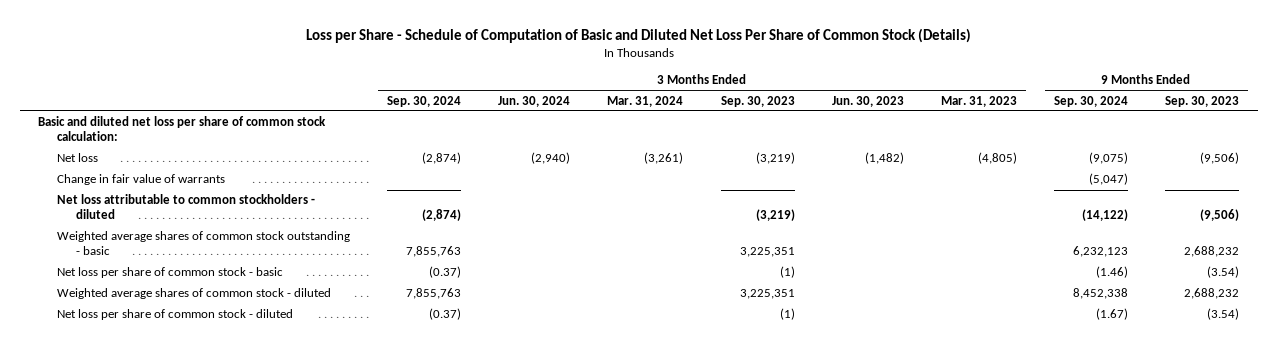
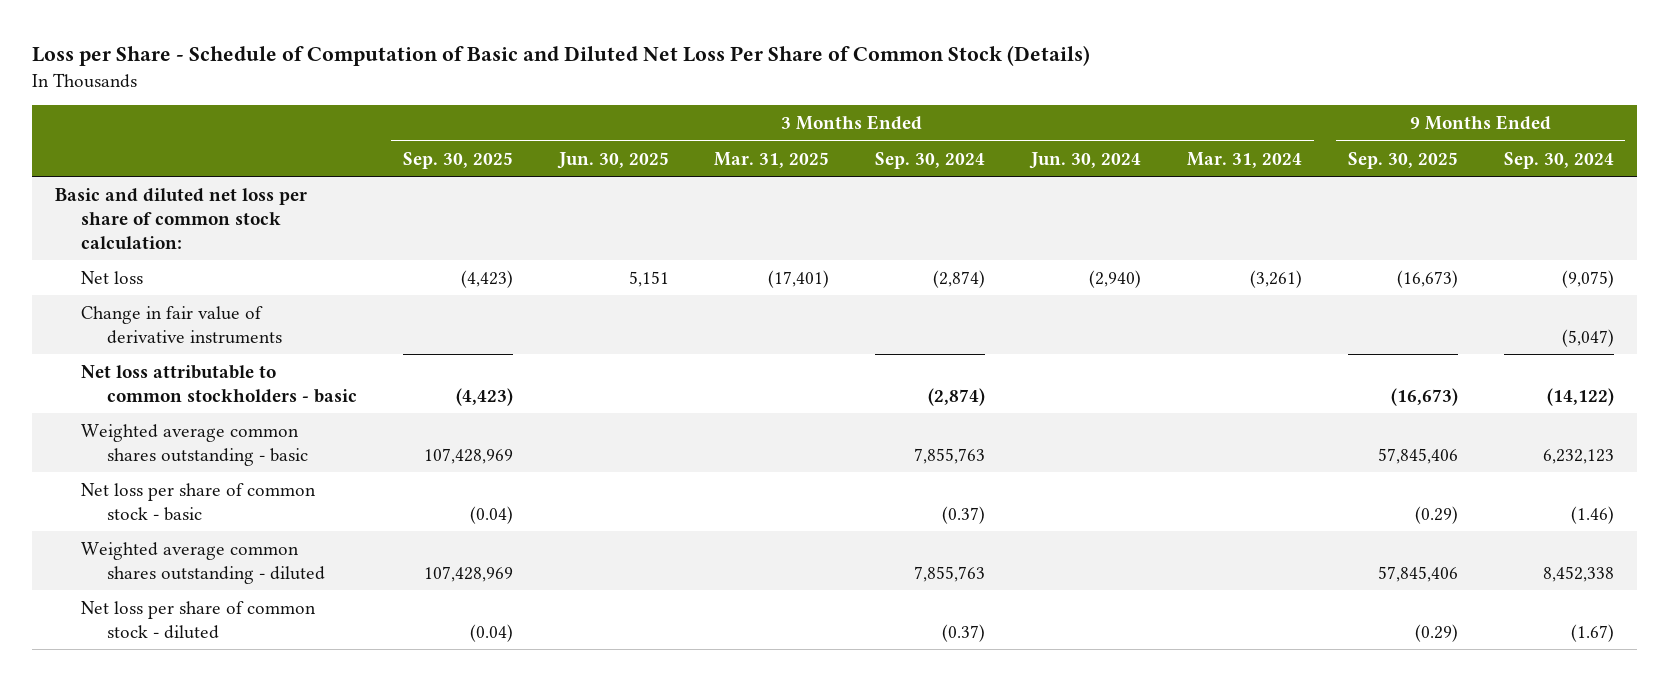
[720,95,795,107] Sep. 30, 2023 -> none
[831,95,904,107] Jun. 30, 2023 -> none
[940,95,1017,107] Mar. 31, 2023 -> none
[1165,95,1240,107] Sep. 30, 2023 -> none
none -> [402,151,513,169] Sep. 30, 2025
none -> [556,151,669,169] Jun. 30, 2025
none -> [714,151,830,168] Mar. 31, 2025
none -> [1347,151,1458,169] Sep. 30, 2025
[57,174,226,186] Change in fair value of warrants -> [80,305,282,344] Change in fair value of derivative instruments
[57,194,316,220] Net loss attributable to common stockholders - diluted -> [80,364,357,403] Net loss attributable to common stockholders - basic
[57,231,351,256] Weighted average shares of common stock outstanding - basic -> [80,423,308,466] Weighted average common shares outstanding - basic
[57,288,332,300] Weighted average shares of common stock - diluted -> [80,541,325,584] Weighted average common shares outstanding - diluted

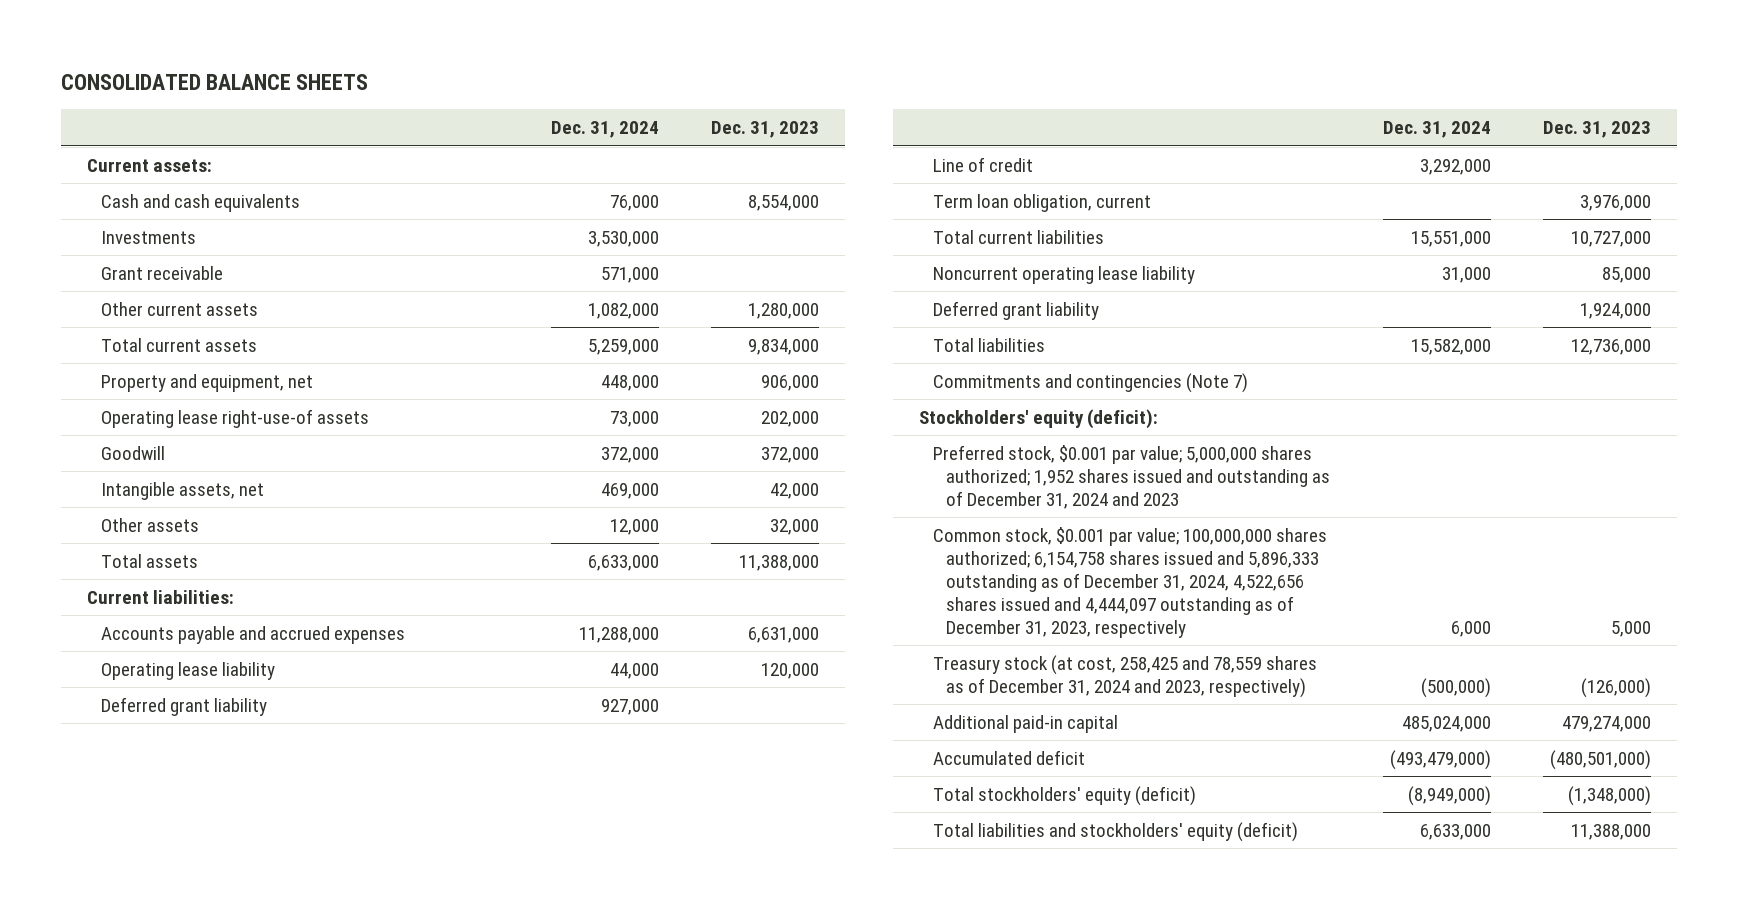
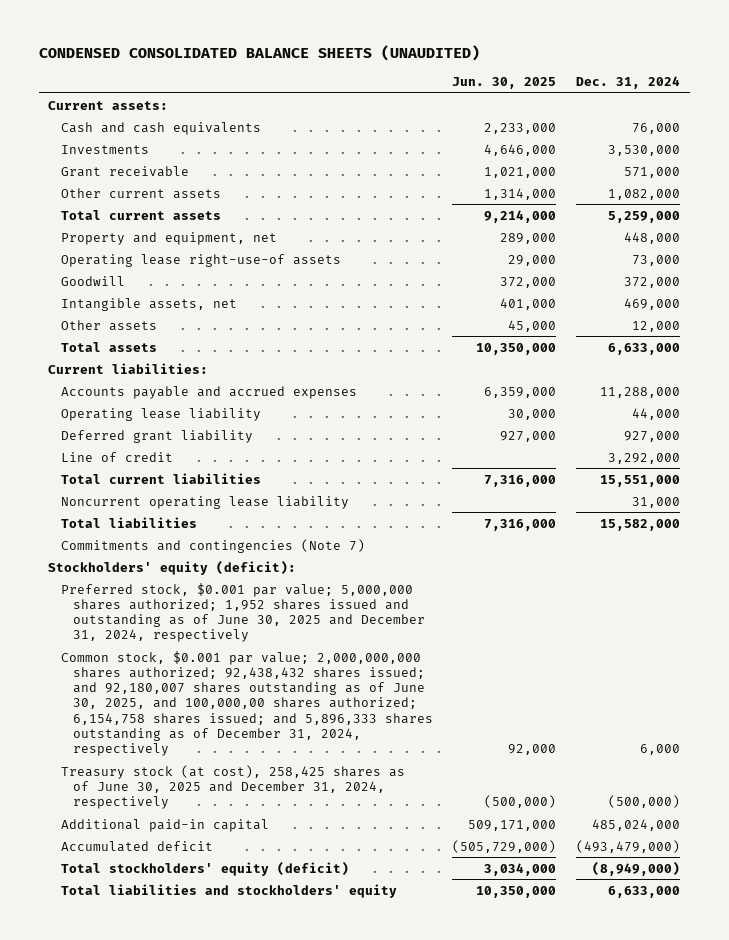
[60,74,368,91] CONSOLIDATED BALANCE SHEETS -> [38,44,480,61] CONDENSED CONSOLIDATED BALANCE SHEETS (UNAUDITED)
[711,121,820,139] Dec. 31, 2023 -> none
none -> [452,76,557,89] Jun. 30, 2025
[932,193,1151,212] Term loan obligation, current -> none
[932,300,1099,320] Deferred grant liability -> none
[932,444,1331,509] Preferred stock, $0.001 par value; 5,000,000 shares authorized; 1,952 shares issued and outstanding as of December 31, 2024 and 2023 -> [60,582,425,643] Preferred stock, $0.001 par value; 5,000,000 shares authorized; 1,952 shares issued and outstanding as of June 30, 2025 and December 31, 2024, respectively
[932,526,1327,639] Common stock, $0.001 par value; 100,000,000 shares authorized; 6,154,758 shares issued and 5,896,333 outstanding as of December 31, 2024, 4,522,656 shares issued and 4,444,097 outstanding as of December 31, 2023, respectively -> [60,650,433,757] Common stock, $0.001 par value; 2,000,000,000 shares authorized; 92,438,432 shares issued; and 92,180,007 shares outstanding as of June 30, 2025, and 100,000,00 shares authorized; 6,154,758 shares issued; and 5,896,333 shares outstanding as of December 31, 2024, respectively
[932,654,1317,698] Treasury stock (at cost, 258,425 and 78,559 shares as of December 31, 2024 and 2023, respectively) -> [60,764,405,810] Treasury stock (at cost), 258,425 shares as of June 30, 2025 and December 31, 2024, respectively
[932,821,1298,842] Total liabilities and stockholders' equity (deficit) -> [60,883,397,898] Total liabilities and stockholders' equity

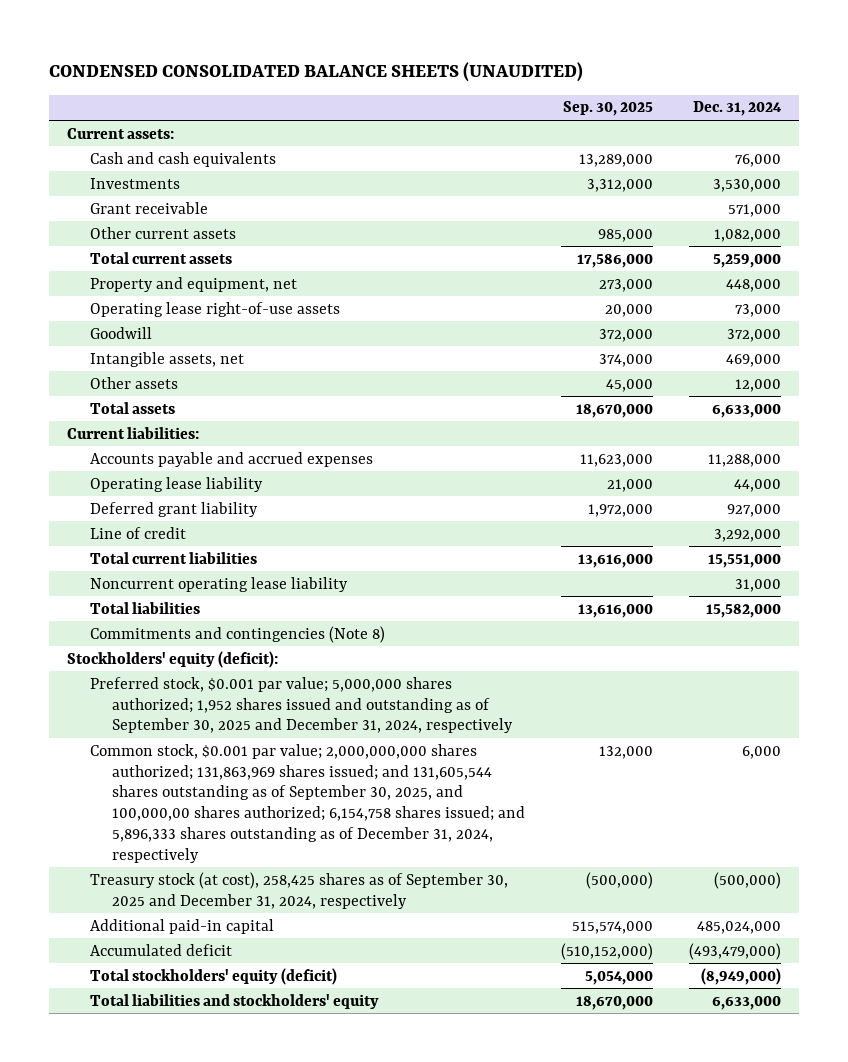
[452,76,557,89] Jun. 30, 2025 -> none
none -> [563,101,654,117] Sep. 30, 2025
[60,253,341,267] Operating lease right-use-of assets -> [89,301,340,317] Operating lease right-of-use assets
[60,538,365,553] Commitments and contingencies (Note 7) -> [89,625,385,643] Commitments and contingencies (Note 8)
[60,582,425,643] Preferred stock, $0.001 par value; 5,000,000 shares authorized; 1,952 shares issued and outstanding as of June 30, 2025 and December 31, 2024, respectively -> [89,676,514,734] Preferred stock, $0.001 par value; 5,000,000 shares authorized; 1,952 shares issued and outstanding as of September 30, 2025 and December 31, 2024, respectively
[60,650,433,757] Common stock, $0.001 par value; 2,000,000,000 shares authorized; 92,438,432 shares issued; and 92,180,007 shares outstanding as of June 30, 2025, and 100,000,00 shares authorized; 6,154,758 shares issued; and 5,896,333 shares outstanding as of December 31, 2024, respectively -> [89,743,526,863] Common stock, $0.001 par value; 2,000,000,000 shares authorized; 131,863,969 shares issued; and 131,605,544 shares outstanding as of September 30, 2025, and 100,000,00 shares authorized; 6,154,758 shares issued; and 5,896,333 shares outstanding as of December 31, 2024, respectively
[60,764,405,810] Treasury stock (at cost), 258,425 shares as of June 30, 2025 and December 31, 2024, respectively -> [89,871,508,909] Treasury stock (at cost), 258,425 shares as of September 30, 2025 and December 31, 2024, respectively

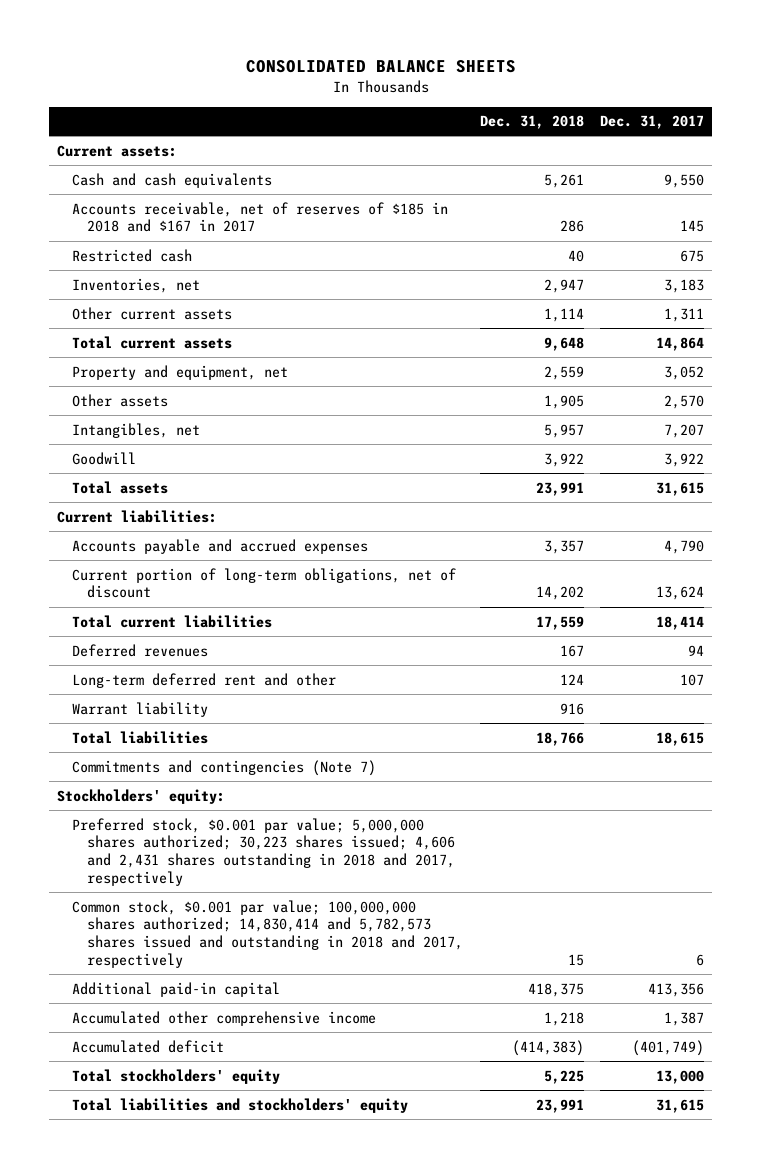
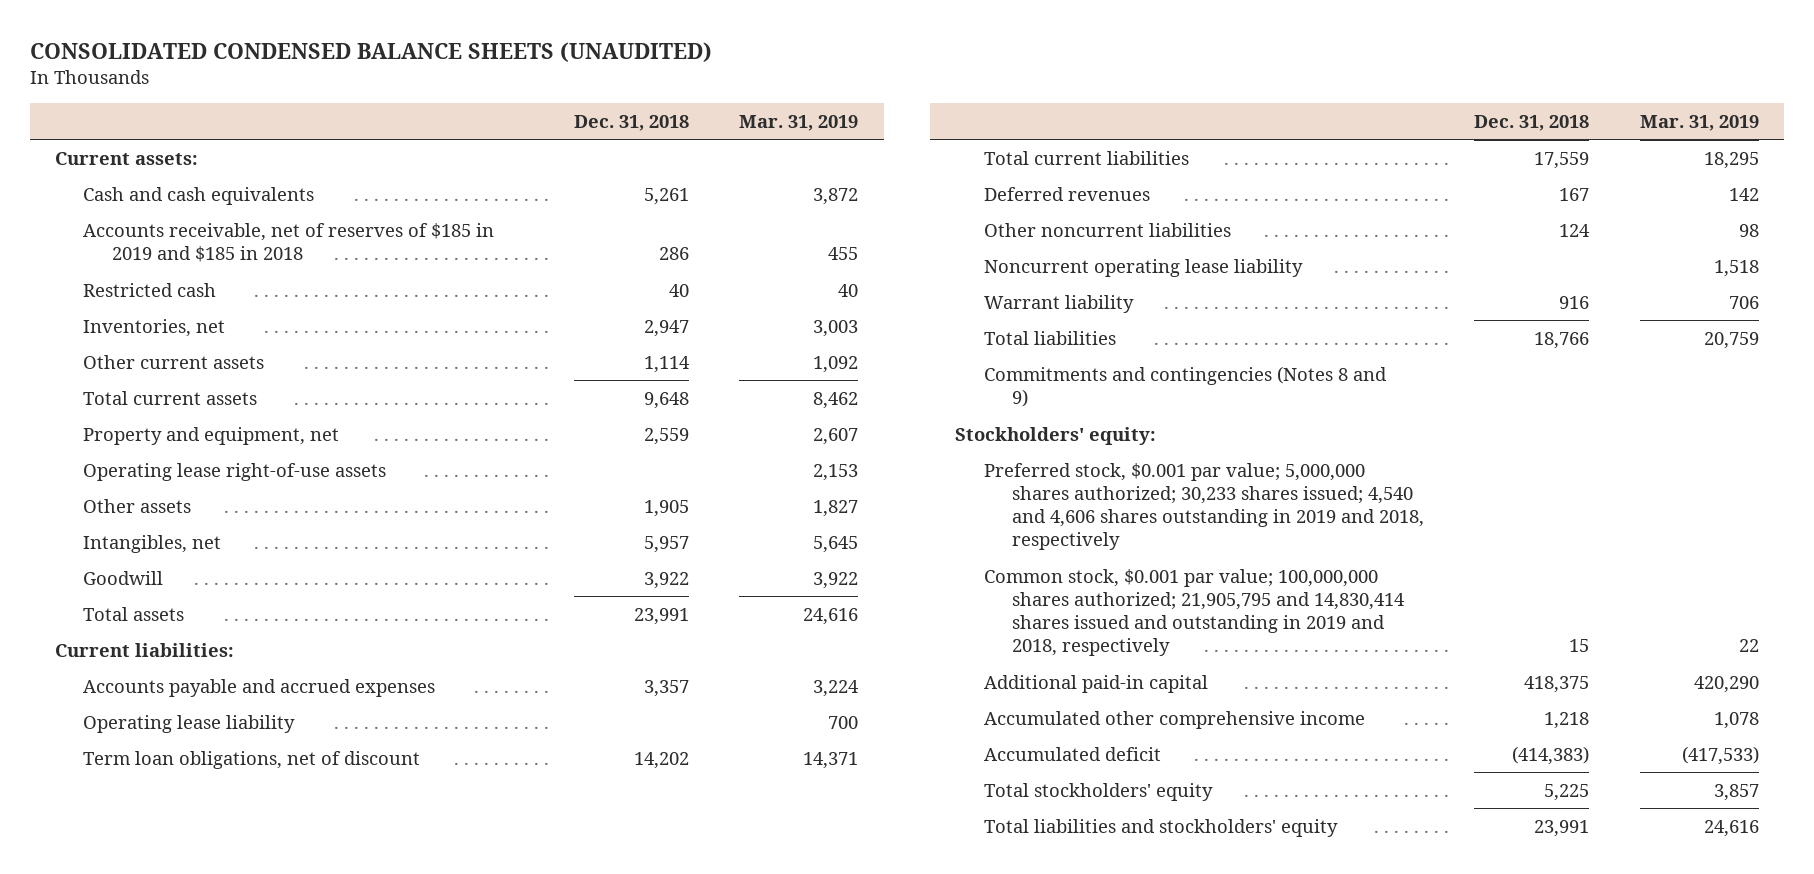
[245,60,516,74] CONSOLIDATED BALANCE SHEETS -> [30,41,713,62] CONSOLIDATED CONDENSED BALANCE SHEETS (UNAUDITED)
[600,115,705,130] Dec. 31, 2017 -> none
none -> [739,114,859,131] Mar. 31, 2019
[72,201,449,233] Accounts receivable, net of reserves of $185 in 2018 and $167 in 2017 -> [83,222,495,263] Accounts receivable, net of reserves of $185 in 2019 and $185 in 2018
none -> [83,462,387,481] Operating lease right-of-use assets
none -> [83,714,296,733] Operating lease liability
[72,567,457,599] Current portion of long-term obligations, net of discount -> [83,750,421,769] Term loan obligations, net of discount
[72,672,337,688] Long-term deferred rent and other -> [983,222,1231,237] Other noncurrent liabilities
none -> [983,258,1303,277] Noncurrent operating lease liability
[72,759,377,776] Commitments and contingencies (Note 7) -> [983,365,1387,408] Commitments and contingencies (Notes 8 and 9)
[72,817,456,887] Preferred stock, $0.001 par value; 5,000,000 shares authorized; 30,223 shares issued; 4,606 and 2,431 shares outstanding in 2018 and 2017, respectively -> [983,462,1424,551] Preferred stock, $0.001 par value; 5,000,000 shares authorized; 30,233 shares issued; 4,540 and 4,606 shares outstanding in 2019 and 2018, respectively
[72,899,464,969] Common stock, $0.001 par value; 100,000,000 shares authorized; 14,830,414 and 5,782,573 shares issued and outstanding in 2018 and 2017, respectively -> [983,568,1405,657] Common stock, $0.001 par value; 100,000,000 shares authorized; 21,905,795 and 14,830,414 shares issued and outstanding in 2019 and 2018, respectively

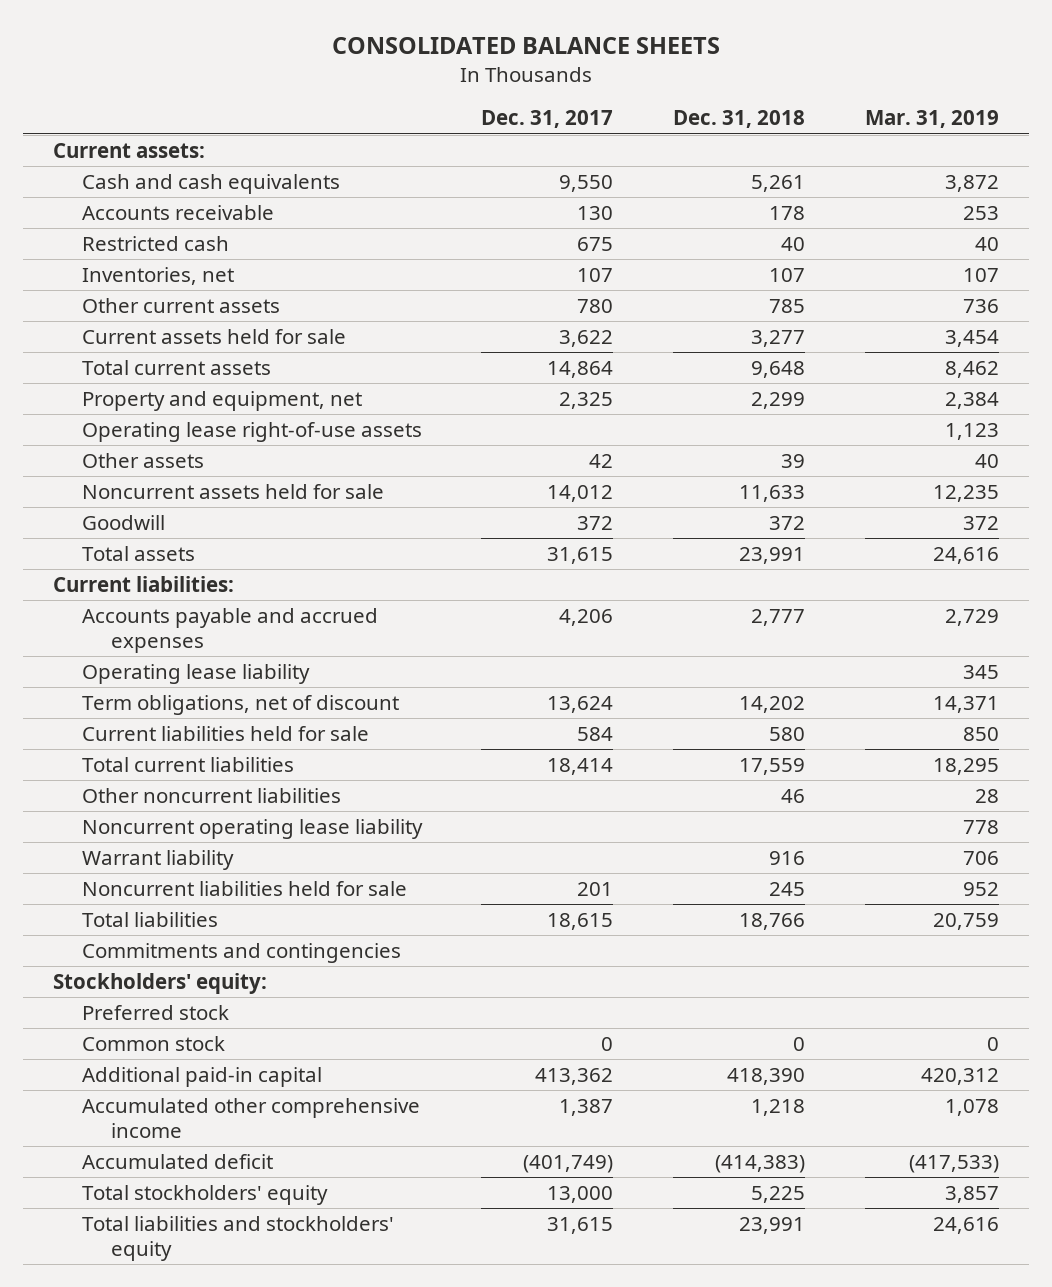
[30,41,713,62] CONSOLIDATED CONDENSED BALANCE SHEETS (UNAUDITED) -> [331,37,720,55] CONSOLIDATED BALANCE SHEETS
none -> [481,110,614,129] Dec. 31, 2017
[83,222,495,263] Accounts receivable, net of reserves of $185 in 2019 and $185 in 2018 -> [81,204,274,220] Accounts receivable
[659,247,690,261] 286 -> [769,205,806,220] 178
[828,247,859,261] 455 -> [963,205,1000,220] 253
[644,319,690,337] 2,947 -> [769,267,806,282] 107
[813,319,859,337] 3,003 -> [963,267,1000,282] 107
[644,355,691,373] 1,114 -> [769,298,806,313] 785
[813,355,859,373] 1,092 -> [963,298,1000,313] 736
none -> [81,328,346,344] Current assets held for sale
[83,534,222,553] Intangibles, net -> none
[644,427,690,445] 2,559 -> [751,391,806,409] 2,299
[813,427,859,445] 2,607 -> [945,391,1000,409] 2,384
[813,463,859,481] 2,153 -> [945,422,1000,440] 1,123
[644,499,690,517] 1,905 -> [781,453,806,468] 39
[813,499,859,517] 1,827 -> [975,453,1000,468] 40
none -> [81,483,384,499] Noncurrent assets held for sale
[644,571,690,589] 3,922 -> [769,515,806,530] 372
[813,571,859,589] 3,922 -> [963,515,1000,530] 372
[644,679,690,697] 3,357 -> [751,608,806,626] 2,777
[813,679,860,697] 3,224 -> [945,608,1000,626] 2,729
[828,715,859,729] 700 -> [963,664,1000,679] 345
[83,750,421,769] Term loan obligations, net of discount -> [81,694,399,715] Term obligations, net of discount
none -> [81,725,369,741] Current liabilities held for sale
[983,186,1150,201] Deferred revenues -> none
[1559,223,1591,237] 124 -> [781,788,806,803] 46
[1738,223,1759,237] 98 -> [975,788,1000,803] 28
[1713,259,1759,277] 1,518 -> [963,819,1000,834] 778
none -> [81,880,407,896] Noncurrent liabilities held for sale
[983,365,1387,408] Commitments and contingencies (Notes 8 and 9) -> [81,942,401,963] Commitments and contingencies
[983,568,1405,657] Common stock, $0.001 par value; 100,000,000 shares authorized; 21,905,795 and 14,830,414 shares issued and outstanding in 2019 and 2018, respectively -> none
[983,462,1424,551] Preferred stock, $0.001 par value; 5,000,000 shares authorized; 30,233 shares issued; 4,540 and 4,606 shares outstanding in 2019 and 2018, respectively -> [81,1004,229,1020] Preferred stock
none -> [81,1035,225,1051] Common stock
[1524,675,1590,693] 418,375 -> [727,1067,806,1085] 418,390
[1693,675,1759,693] 420,290 -> [921,1067,1000,1085] 420,312

